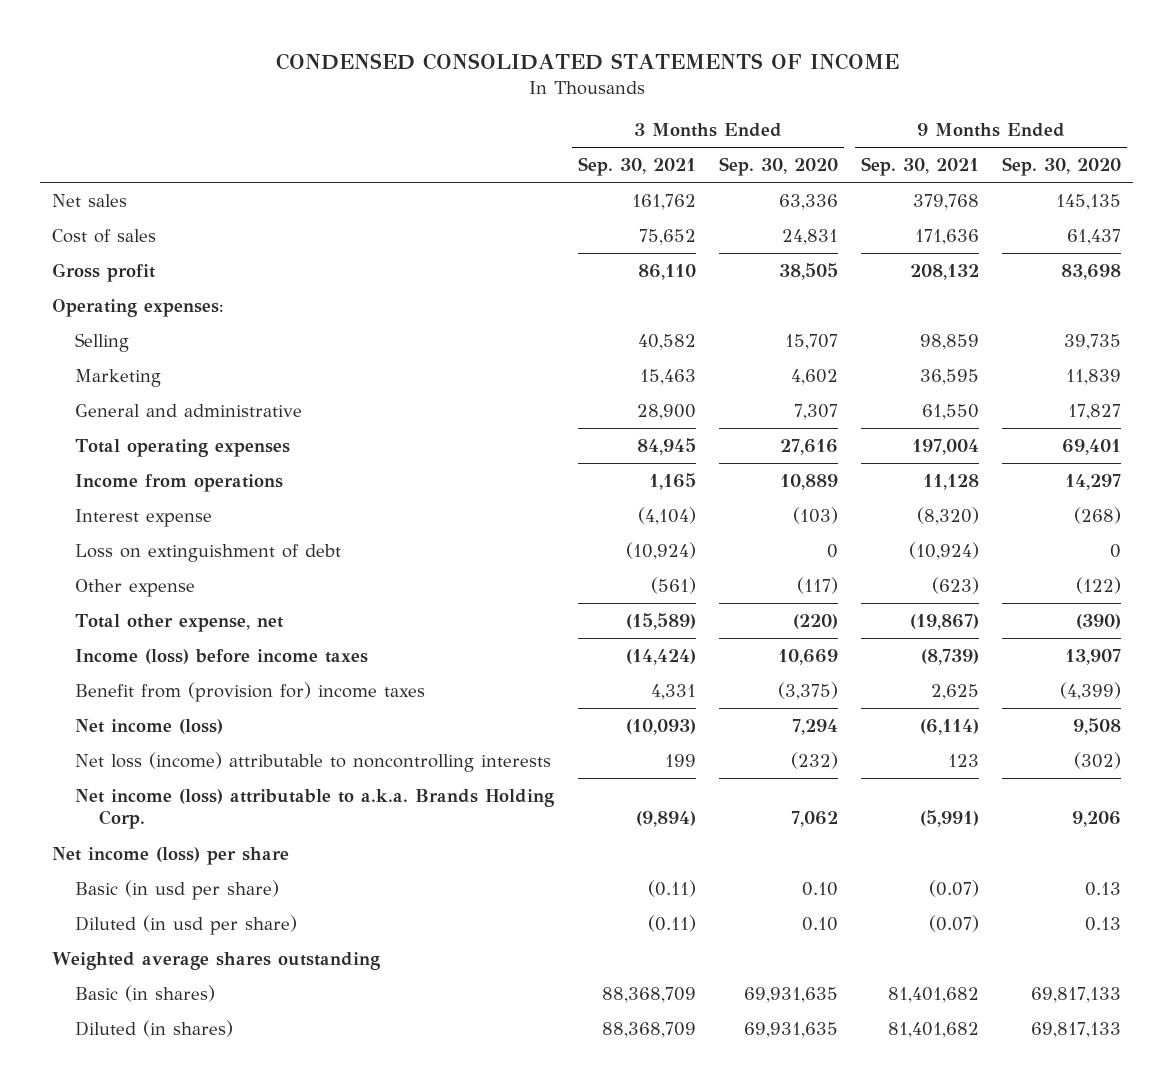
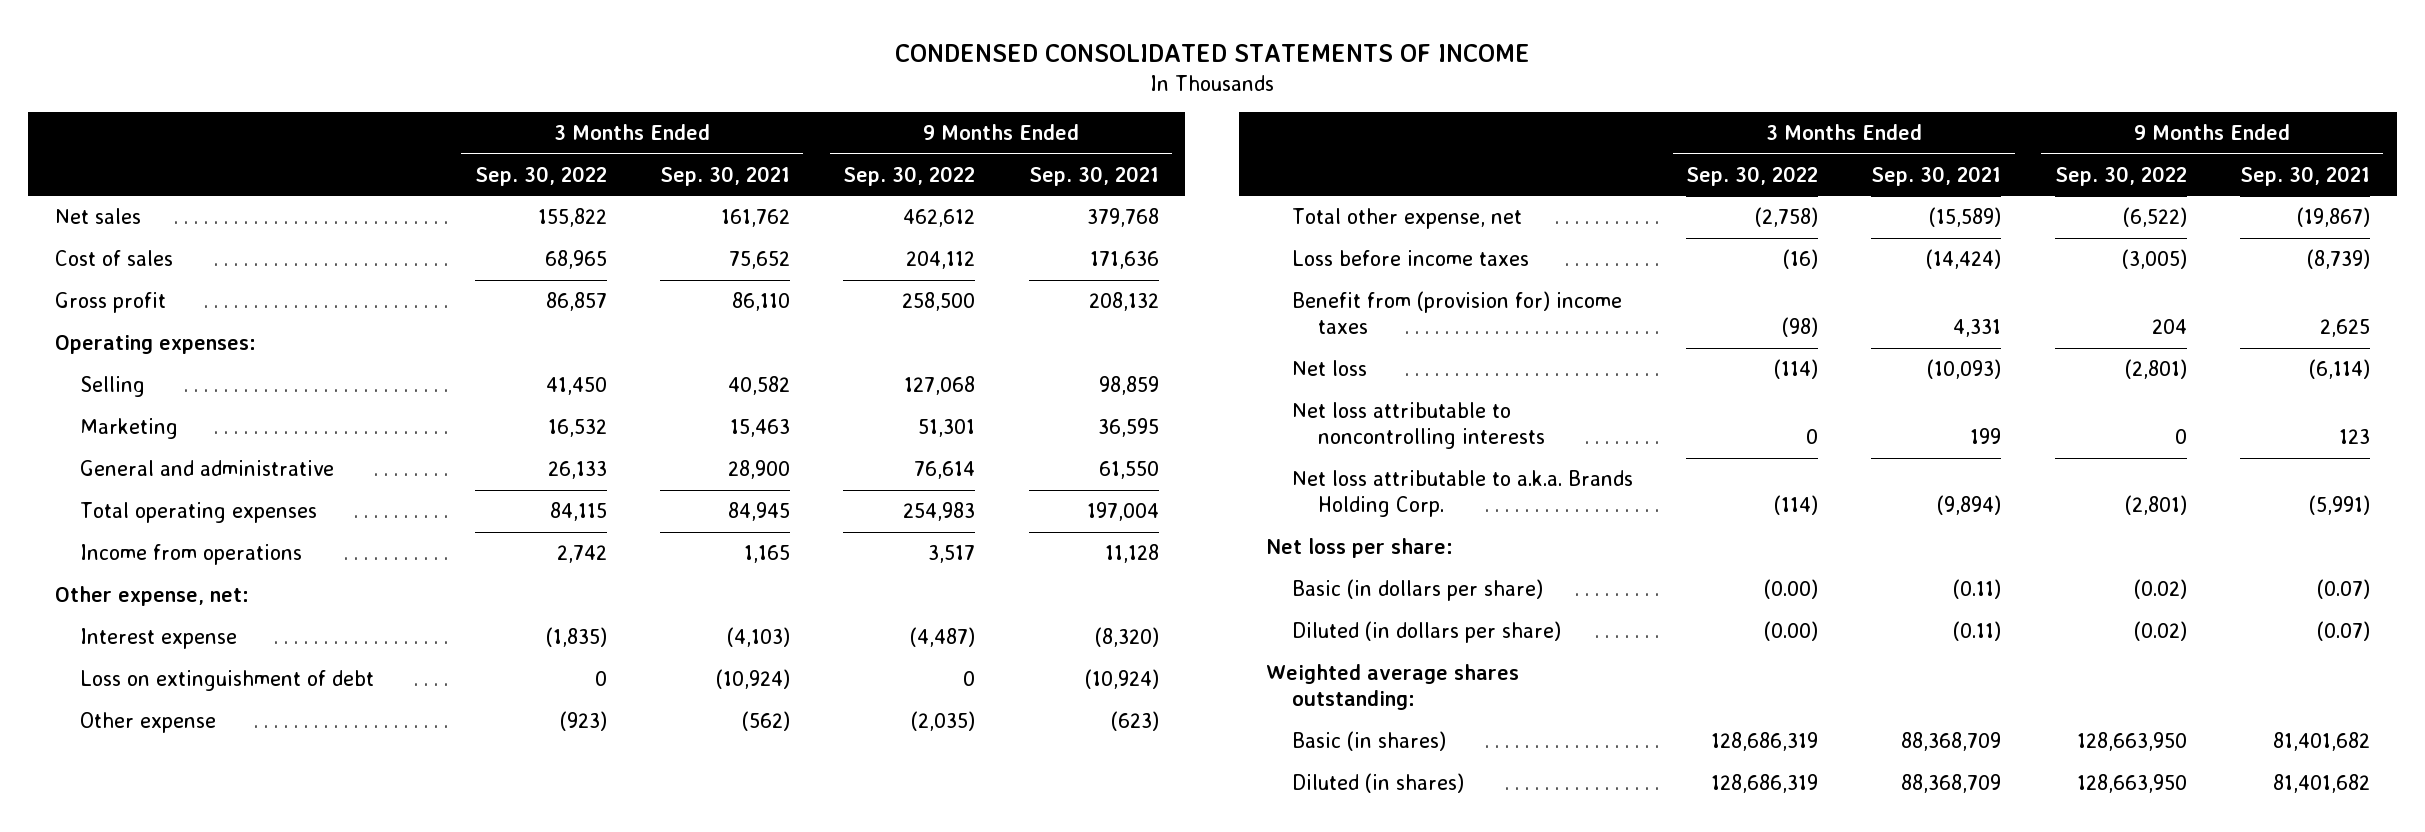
[718,157,838,177] Sep. 30, 2020 -> none
[1002,157,1122,177] Sep. 30, 2020 -> none
none -> [474,165,607,186] Sep. 30, 2022
none -> [843,165,976,186] Sep. 30, 2022
none -> [54,586,249,607] Other expense, net:
[637,506,696,525] (4,104) -> [727,627,791,648] (4,103)
[650,576,696,594] (561) -> [742,711,791,732] (562)
[75,648,369,664] Income (loss) before income taxes -> [1291,250,1529,267] Loss before income taxes
[75,718,224,734] Net income (loss) -> [1291,360,1367,377] Net loss
[75,751,552,772] Net loss (income) attributable to noncontrolling interests -> [1291,402,1545,450] Net loss attributable to noncontrolling interests
[75,788,555,830] Net income (loss) attributable to a.k.a. Brands Holding Corp. -> [1291,470,1633,518] Net loss attributable to a.k.a. Brands Holding Corp.
[51,846,289,865] Net income (loss) per share -> [1266,538,1454,559] Net loss per share:
[75,879,280,900] Basic (in usd per share) -> [1291,579,1543,602] Basic (in dollars per share)
[75,914,298,935] Diluted (in usd per share) -> [1291,621,1561,644] Diluted (in dollars per share)
[51,951,380,970] Weighted average shares outstanding -> [1266,664,1520,711] Weighted average shares outstanding:

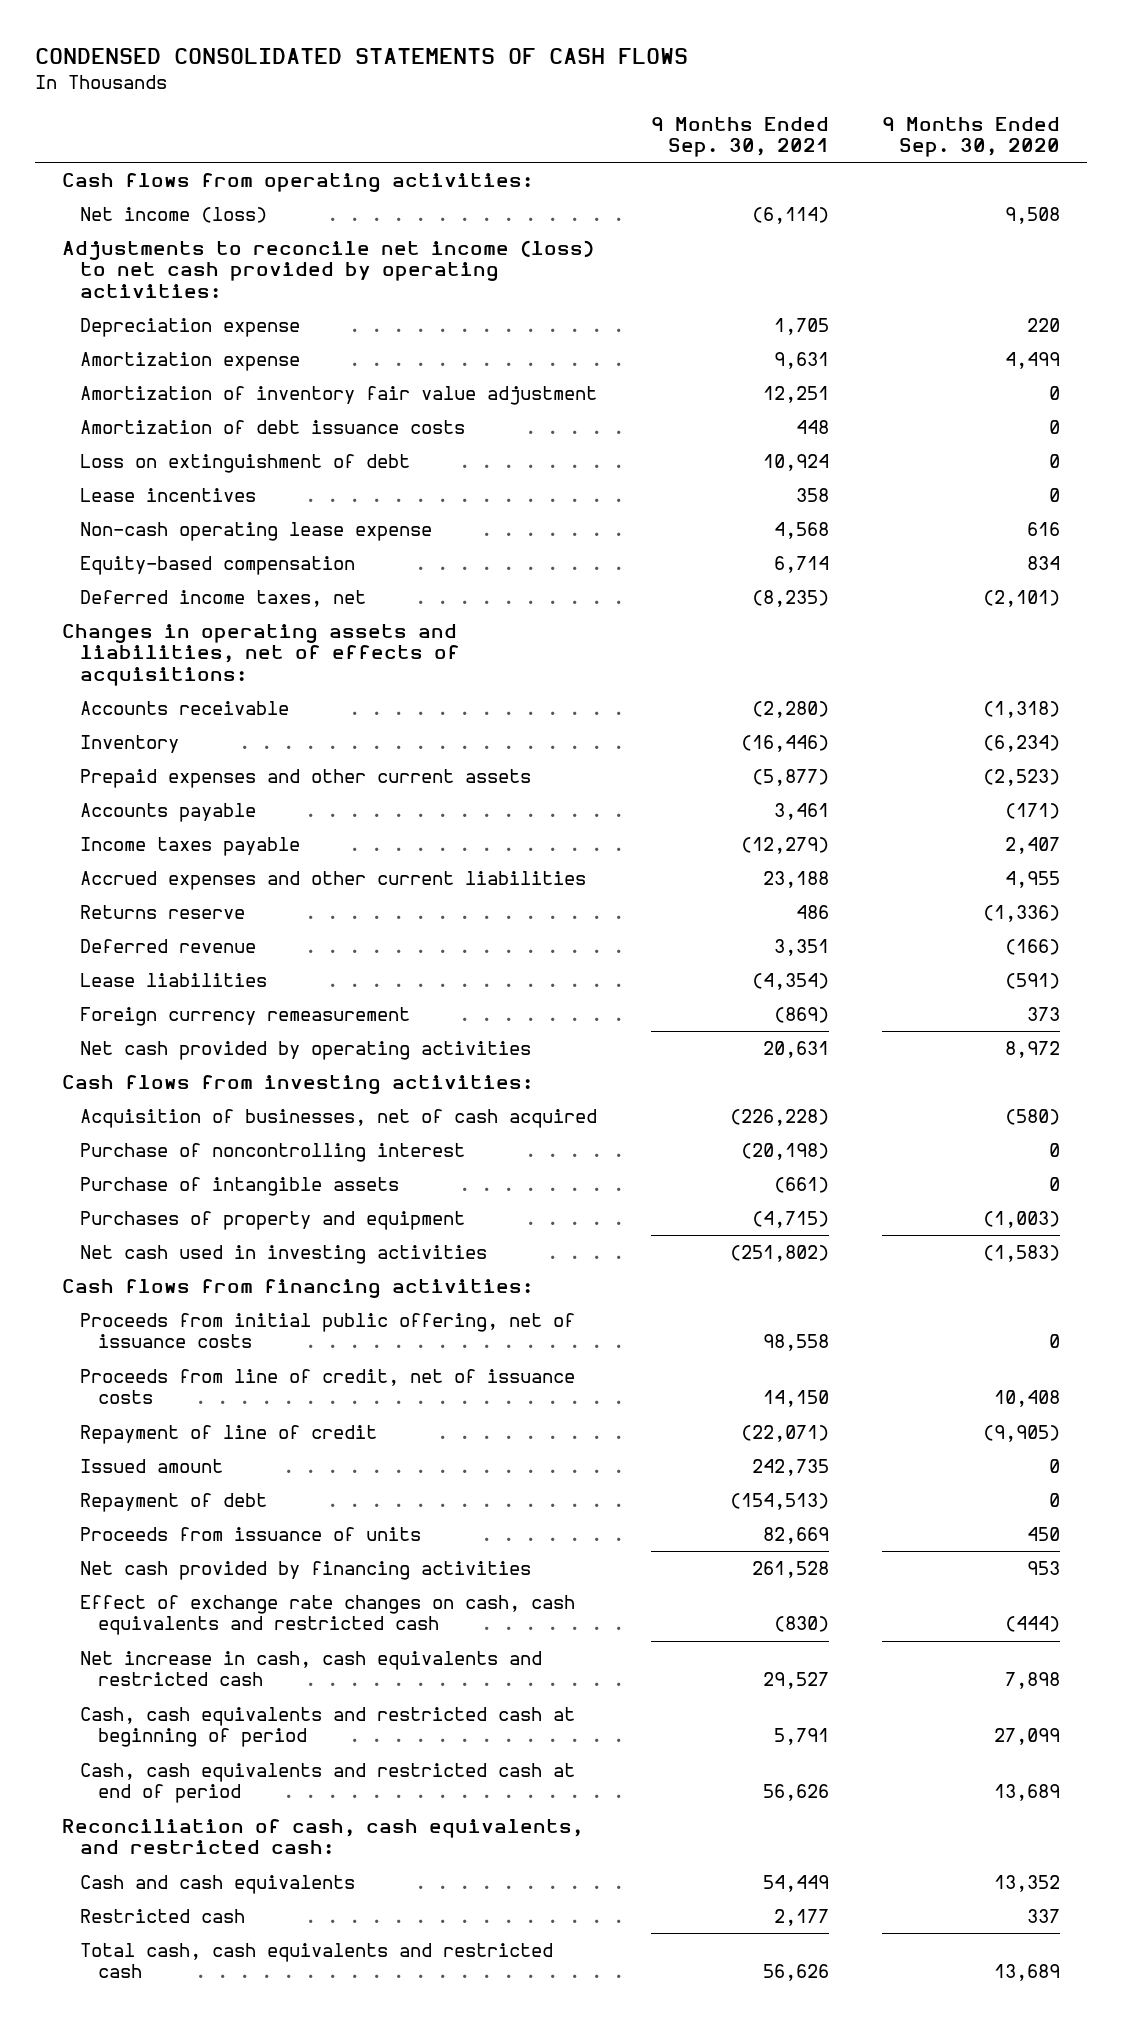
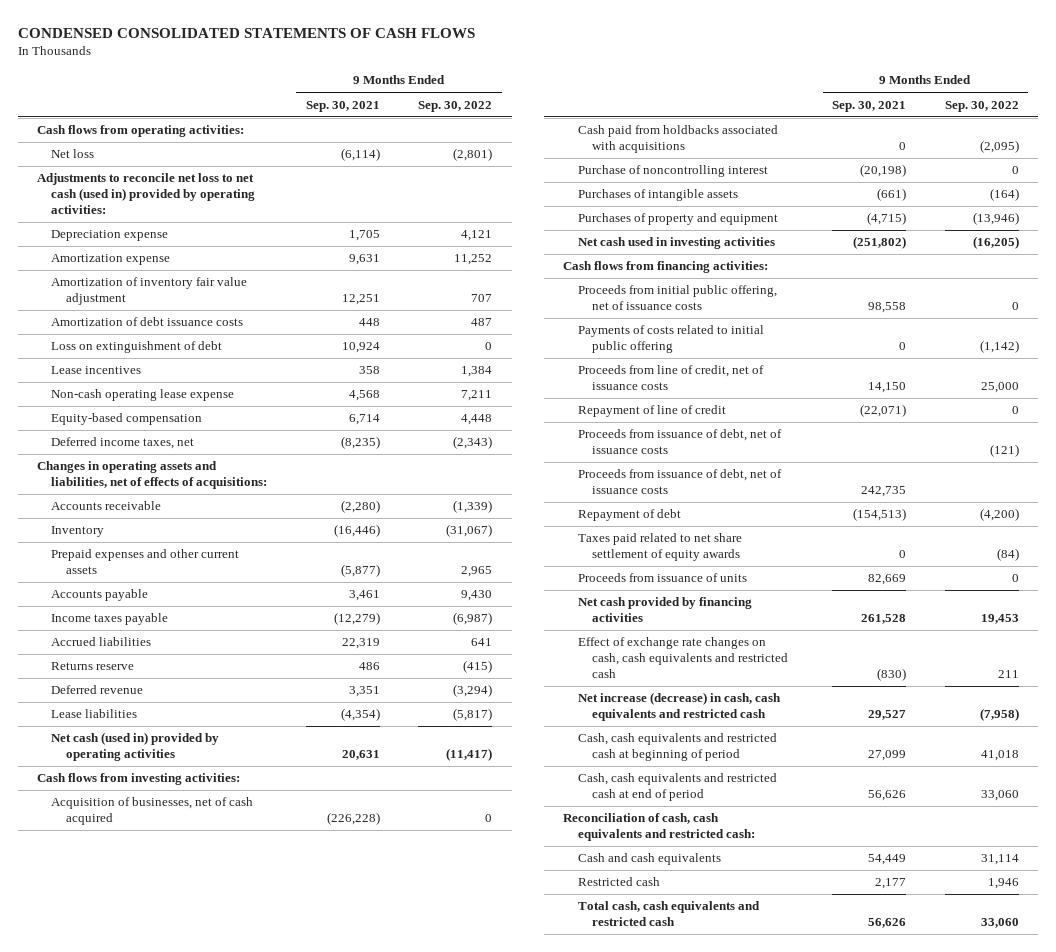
[882,117,1061,158] 9 Months Ended Sep. 30, 2020 -> none
none -> [418,100,493,112] Sep. 30, 2022
[79,207,267,224] Net income (loss) -> [51,149,95,159] Net loss
[62,240,595,298] Adjustments to reconcile net income (loss) to net cash provided by operating activities: -> [36,173,256,214] Adjustments to reconcile net loss to net cash (used in) provided by operating activities:
[79,871,586,891] Accrued expenses and other current liabilities -> [51,637,152,647] Accrued liabilities
[762,871,829,889] 23,188 -> [341,638,380,650] 22,319
[79,1007,410,1027] Foreign currency remeasurement -> none
[79,1041,531,1061] Net cash provided by operating activities -> [51,732,220,762] Net cash (used in) provided by operating activities
none -> [577,125,778,154] Cash paid from holdbacks associated with acquisitions
[79,1177,399,1197] Purchase of intangible assets -> [577,189,738,202] Purchases of intangible assets
none -> [577,325,764,354] Payments of costs related to initial public offering
none -> [577,429,782,455] Proceeds from issuance of debt, net of issuance costs
[79,1459,223,1474] Issued amount -> [577,469,782,495] Proceeds from issuance of debt, net of issuance costs
none -> [577,533,742,562] Taxes paid related to net share settlement of equity awards
[79,1651,542,1687] Net increase in cash, cash equivalents and restricted cash -> [577,692,781,722] Net increase (decrease) in cash, cash equivalents and restricted cash
[773,1728,829,1746] 5,791 -> [868,750,907,762] 27,099
[62,1819,584,1855] Reconciliation of cash, cash equivalents, and restricted cash: -> [563,813,755,842] Reconciliation of cash, cash equivalents and restricted cash:

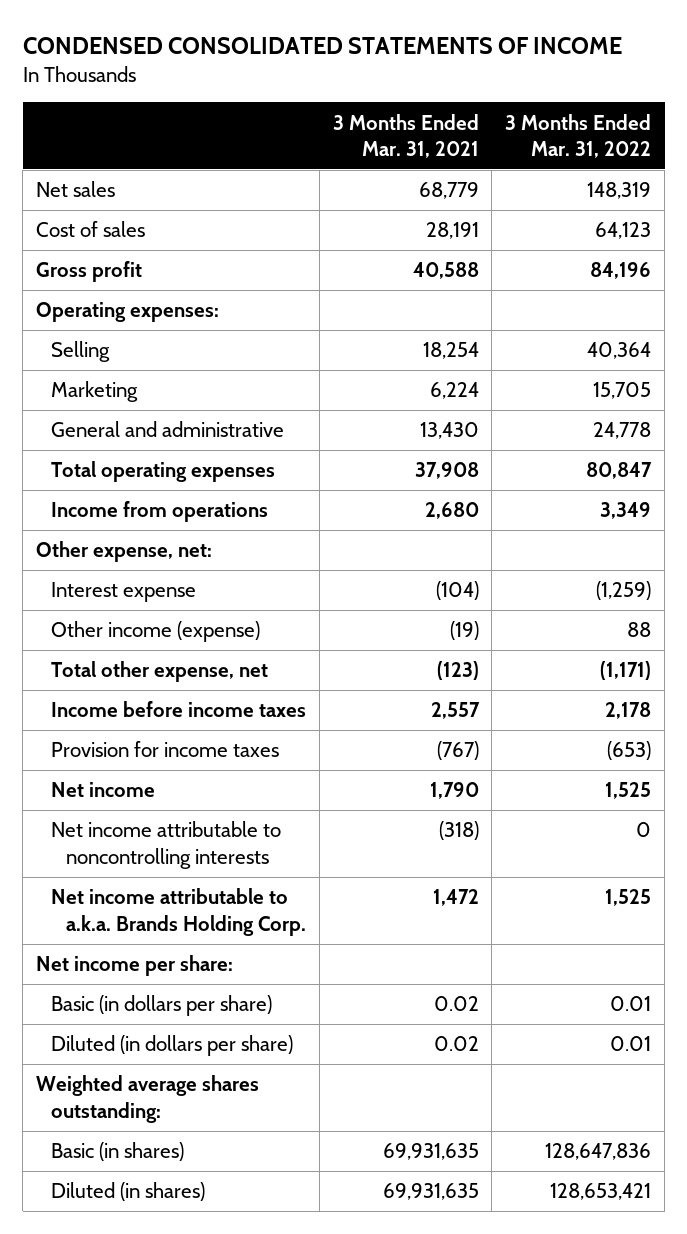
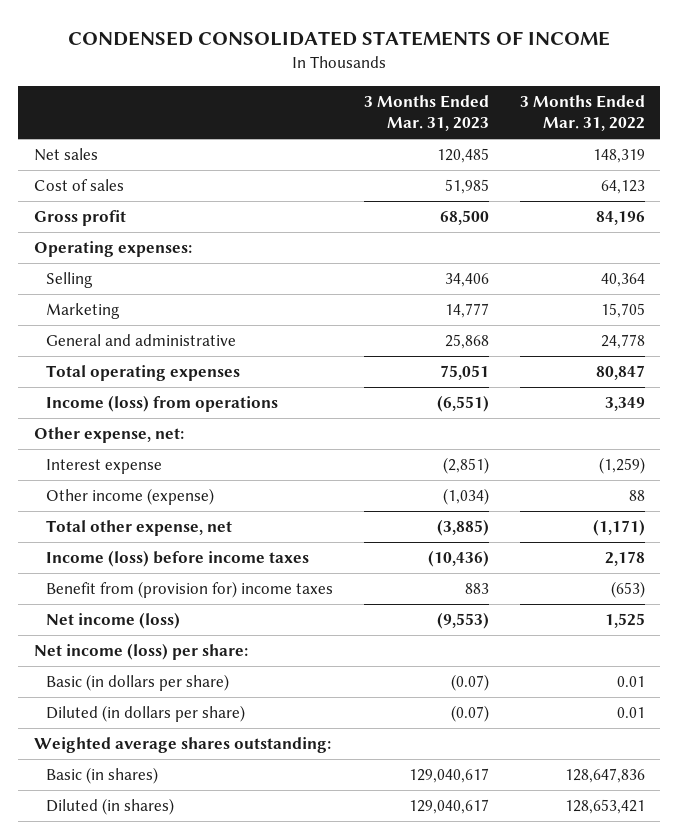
[332,113,479,158] 3 Months Ended Mar. 31, 2021 -> none
none -> [364,94,490,132] 3 Months Ended Mar. 31, 2023
[50,501,268,523] Income from operations -> [46,395,279,413] Income (loss) from operations
[50,821,281,869] Net income attributable to noncontrolling interests -> none
[50,888,306,936] Net income attributable to a.k.a. Brands Holding Corp. -> none
[50,701,306,718] Income before income taxes -> [46,550,310,568] Income (loss) before income taxes
[50,741,279,758] Provision for income taxes -> [46,581,334,599] Benefit from (provision for) income taxes
[50,782,155,798] Net income -> [46,612,181,630] Net income (loss)
[36,955,234,977] Net income per share: -> [33,643,248,661] Net income (loss) per share:

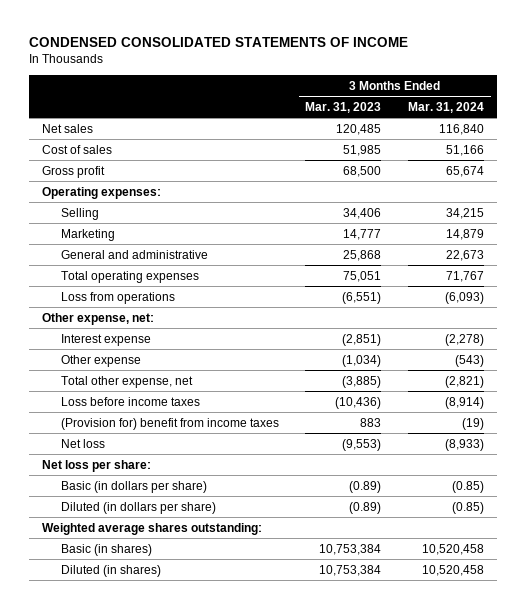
[520,94,646,132] 3 Months Ended Mar. 31, 2022 -> none
none -> [407,101,484,113] Mar. 31, 2024
[46,395,279,413] Income (loss) from operations -> [60,291,175,304] Loss from operations
[46,488,215,506] Other income (expense) -> [60,354,141,367] Other expense
[46,550,310,568] Income (loss) before income taxes -> [60,396,200,406] Loss before income taxes
[46,581,334,599] Benefit from (provision for) income taxes -> [60,417,279,430] (Provision for) benefit from income taxes
[46,612,181,630] Net income (loss) -> [60,438,105,448] Net loss
[33,643,248,661] Net income (loss) per share: -> [42,459,152,472] Net loss per share:
[451,674,490,692] (0.07) -> [349,480,382,493] (0.89)
[451,705,490,723] (0.07) -> [349,501,382,514] (0.89)
[409,768,490,784] 129,040,617 -> [319,543,382,555] 10,753,384
[409,799,490,815] 129,040,617 -> [319,564,382,576] 10,753,384

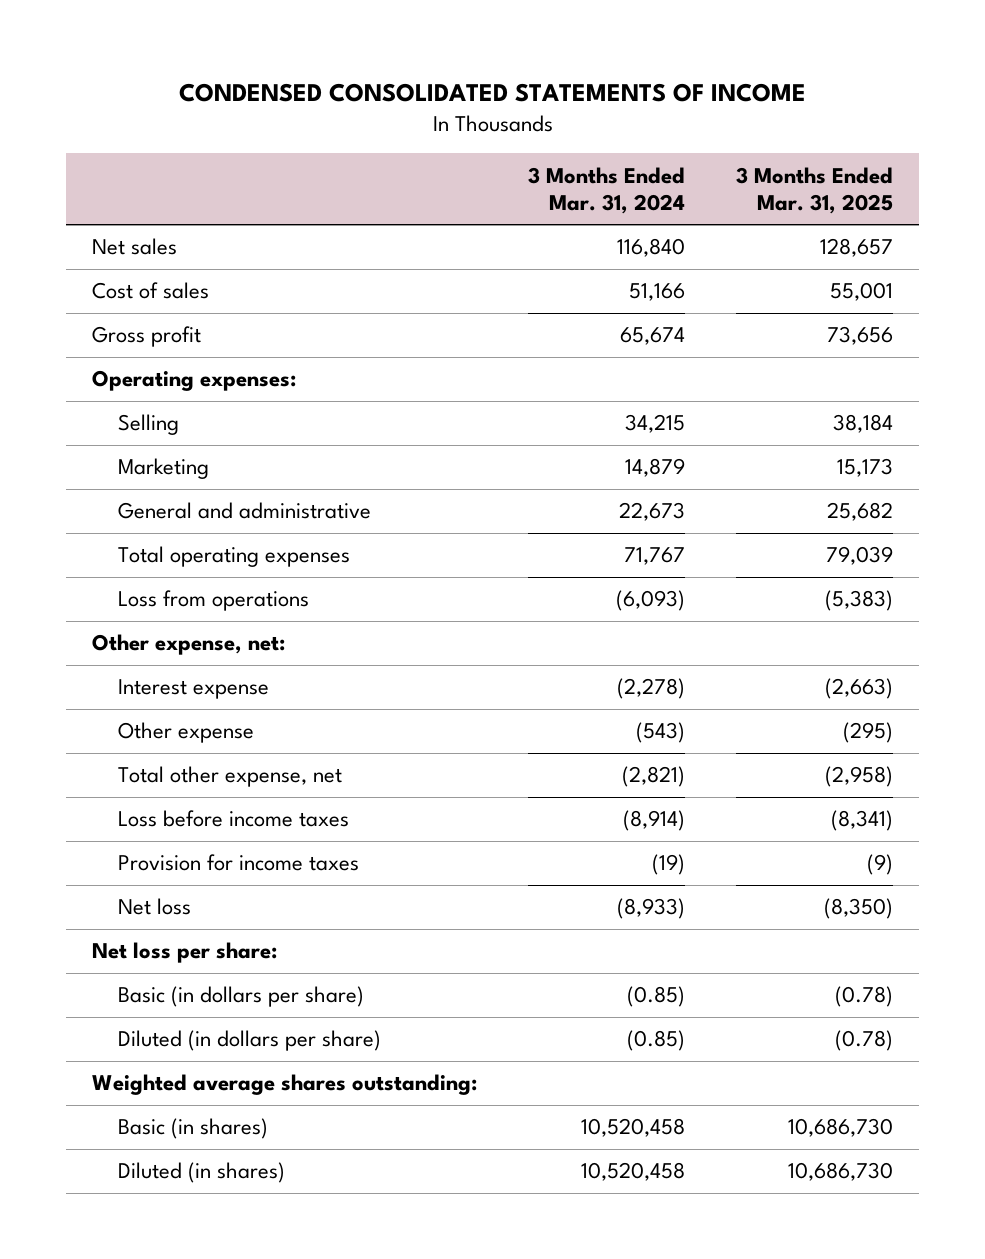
[305,101,382,113] Mar. 31, 2023 -> none
none -> [736,166,894,214] 3 Months Ended Mar. 31, 2025
[60,417,279,430] (Provision for) benefit from income taxes -> [118,854,360,872] Provision for income taxes

